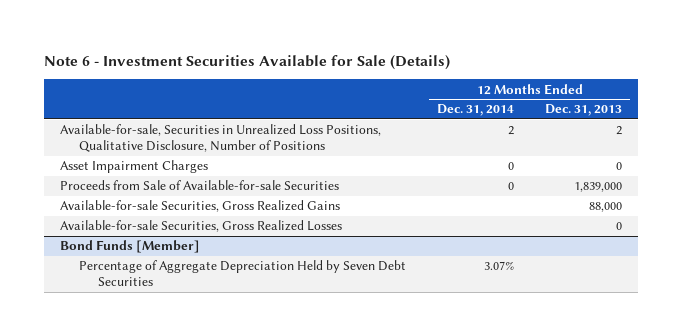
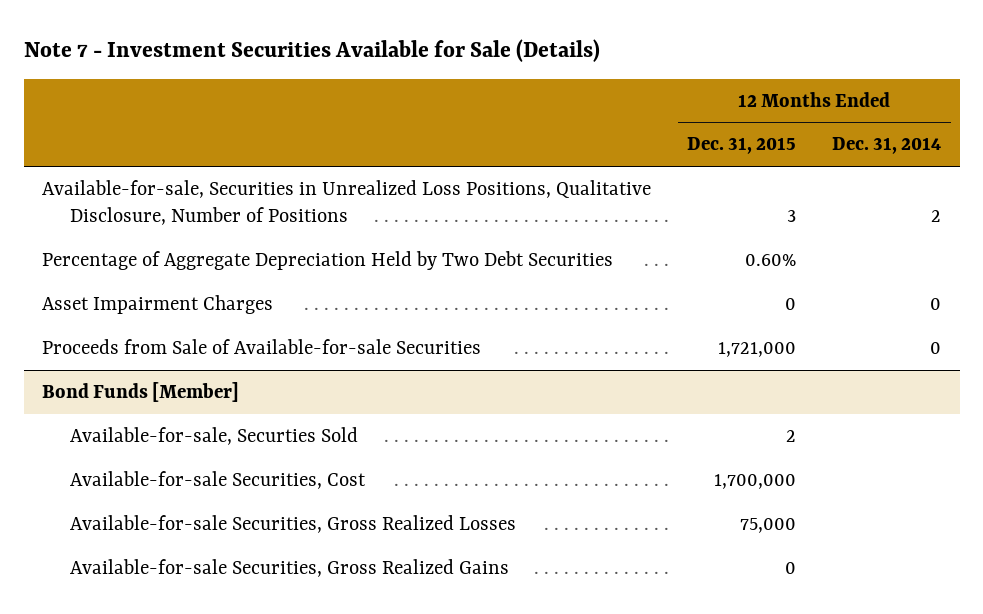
[44,54,451,70] Note 6 - Investment Securities Available for Sale (Details) -> [23,39,600,63] Note 7 - Investment Securities Available for Sale (Details)
[545,104,623,117] Dec. 31, 2013 -> none
none -> [687,137,797,155] Dec. 31, 2015
none -> [41,251,613,271] Percentage of Aggregate Depreciation Held by Two Debt Securities
[60,200,341,213] Available-for-sale Securities, Gross Realized Gains -> none
[60,220,343,233] Available-for-sale Securities, Gross Realized Losses -> none
[78,260,406,287] Percentage of Aggregate Depreciation Held by Seven Debt Securities -> none
none -> [69,427,358,446] Available-for-sale, Securties Sold
none -> [69,471,366,490] Available-for-sale Securities, Cost
none -> [69,515,516,534] Available-for-sale Securities, Gross Realized Losses
none -> [69,559,509,578] Available-for-sale Securities, Gross Realized Gains

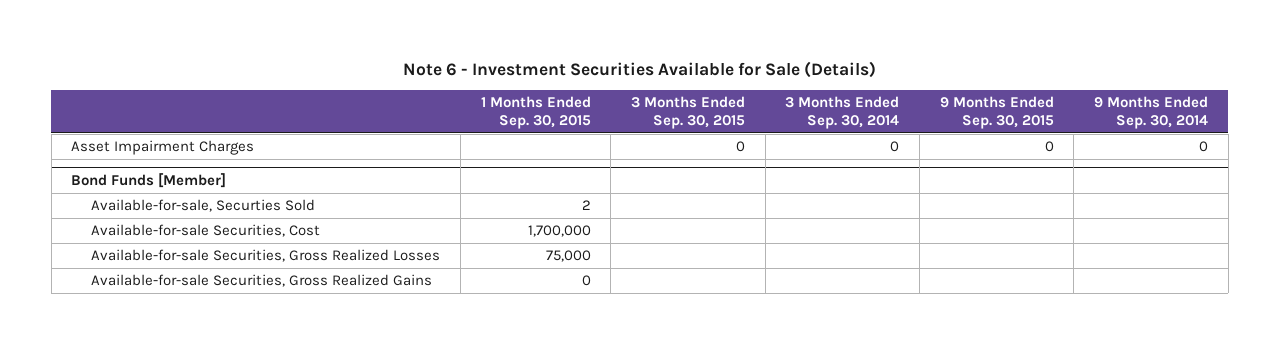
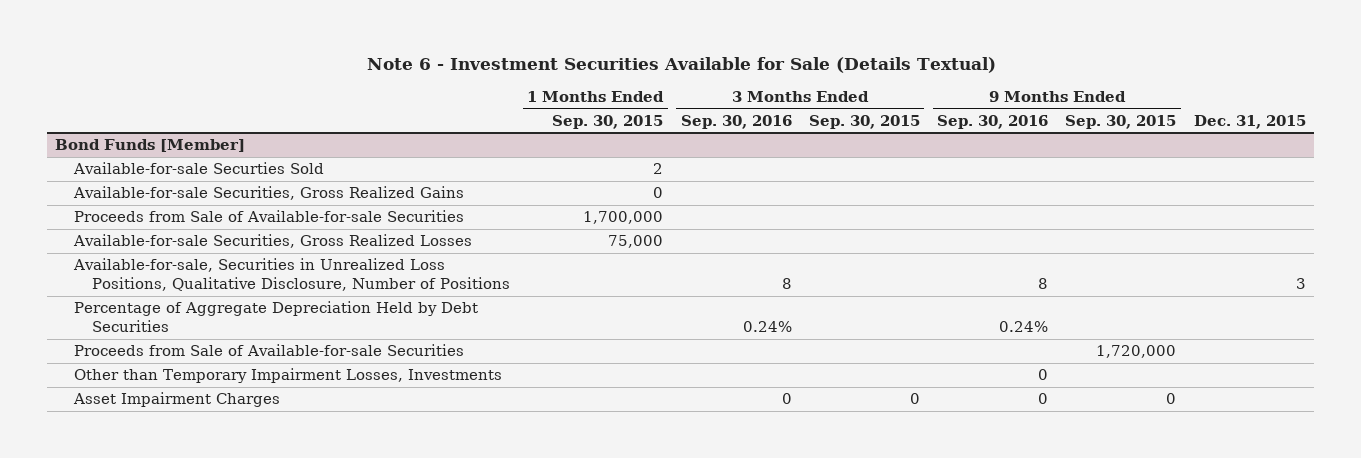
[402,60,876,78] Note 6 - Investment Securities Available for Sale (Details) -> [366,56,996,73] Note 6 - Investment Securities Available for Sale (Details Textual)
[785,96,900,130] 3 Months Ended Sep. 30, 2014 -> none
[1094,96,1209,130] 9 Months Ended Sep. 30, 2014 -> none
none -> [680,114,792,129] Sep. 30, 2016
none -> [937,114,1049,129] Sep. 30, 2016
none -> [1193,114,1306,129] Dec. 31, 2015
[71,140,255,156] Asset Impairment Charges -> none
[91,224,321,238] Available-for-sale Securities, Cost -> none
[91,199,316,213] Available-for-sale, Securties Sold -> [72,162,324,175] Available-for-sale Securties Sold
none -> [73,210,464,223] Proceeds from Sale of Available-for-sale Securities
[91,249,441,263] Available-for-sale Securities, Gross Realized Losses -> [72,234,472,249] Available-for-sale Securities, Gross Realized Losses
none -> [72,258,510,292] Available-for-sale, Securities in Unrealized Loss Positions, Qualitative Disclosure, Number of Positions
none -> [73,301,478,333] Percentage of Aggregate Depreciation Held by Debt Securities
none -> [73,344,464,357] Proceeds from Sale of Available-for-sale Securities
none -> [73,368,502,384] Other than Temporary Impairment Losses, Investments
none -> [72,392,280,408] Asset Impairment Charges

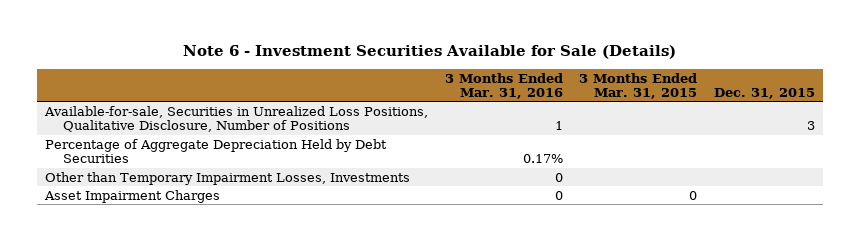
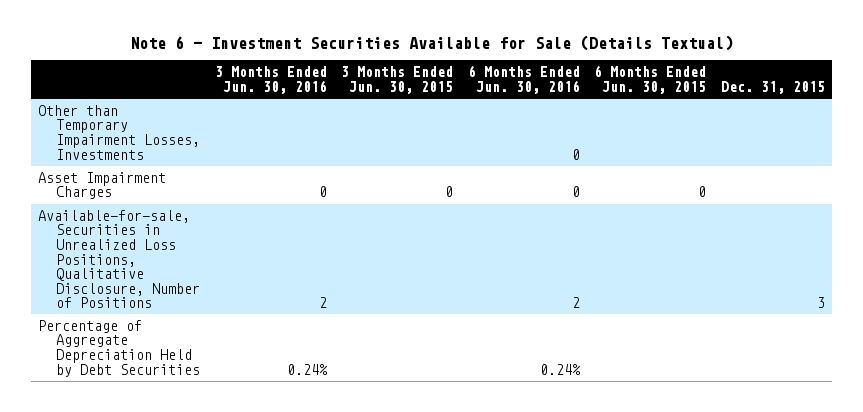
[183,45,677,60] Note 6 - Investment Securities Available for Sale (Details) -> [129,34,733,51] Note 6 - Investment Securities Available for Sale (Details Textual)
[444,72,563,99] 3 Months Ended Mar. 31, 2016 -> none
[579,72,698,99] 3 Months Ended Mar. 31, 2015 -> none
none -> [214,66,327,94] 3 Months Ended Jun. 30, 2016
none -> [341,66,454,94] 3 Months Ended Jun. 30, 2015
none -> [467,65,580,94] 6 Months Ended Jun. 30, 2016
none -> [594,65,707,94] 6 Months Ended Jun. 30, 2015
[44,105,429,133] Available-for-sale, Securities in Unrealized Loss Positions, Qualitative Disclosure, Number of Positions -> [38,209,201,309] Available-for-sale, Securities in Unrealized Loss Positions, Qualitative Disclosure, Number of Positions
[45,138,388,164] Percentage of Aggregate Depreciation Held by Debt Securities -> [38,319,201,377] Percentage of Aggregate Depreciation Held by Debt Securities

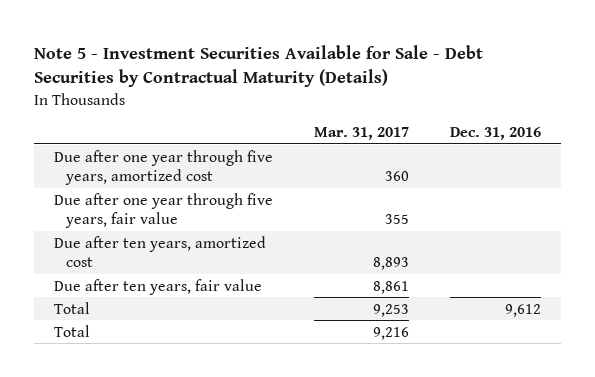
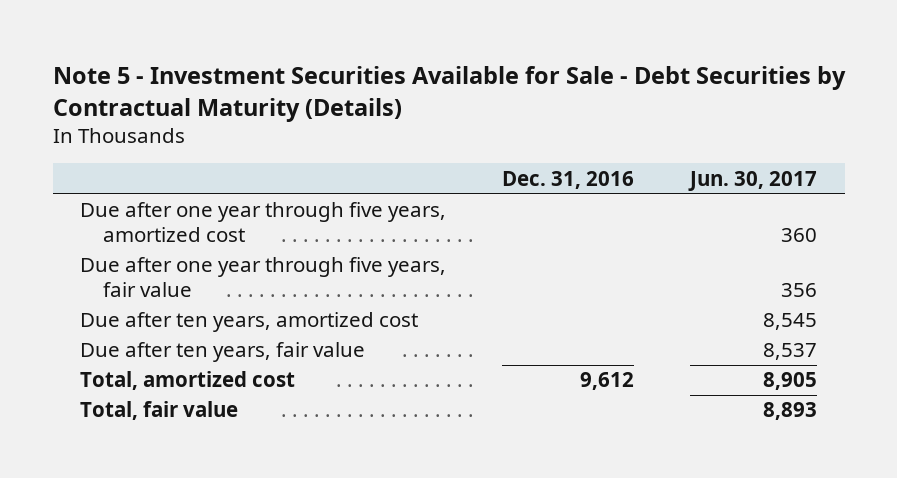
[313,126,409,140] Mar. 31, 2017 -> none
none -> [687,170,817,191] Jun. 30, 2017
[54,301,91,314] Total -> [80,371,296,391] Total, amortized cost
[54,324,91,337] Total -> [80,401,239,421] Total, fair value

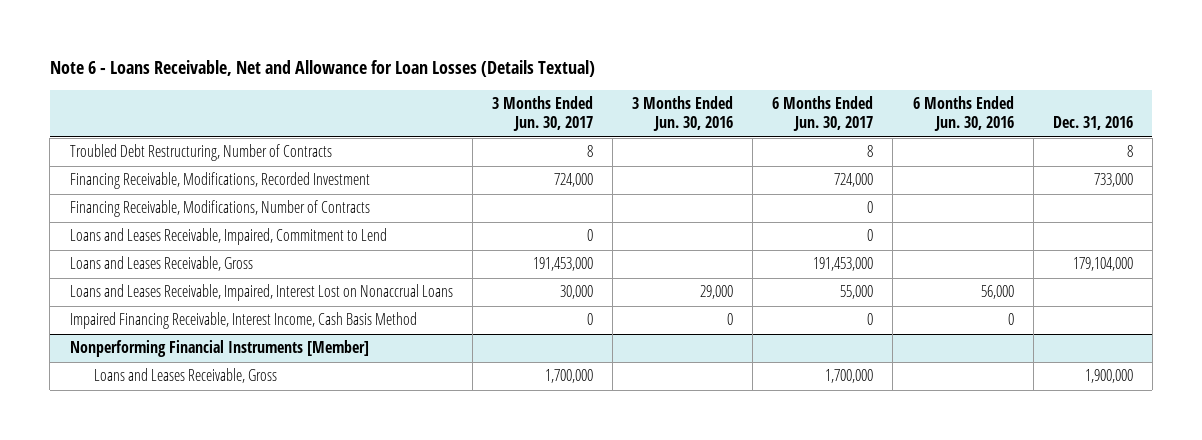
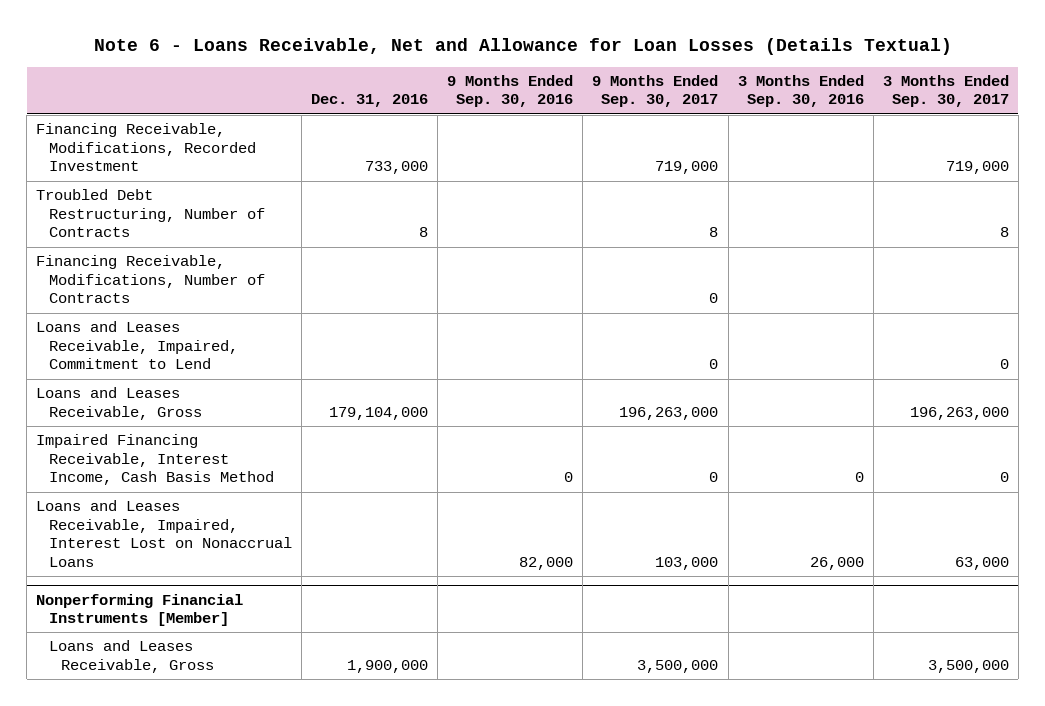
[491,96,593,132] 3 Months Ended Jun. 30, 2017 -> none
[632,96,734,132] 3 Months Ended Jun. 30, 2016 -> none
[772,96,874,132] 6 Months Ended Jun. 30, 2017 -> none
[912,96,1014,132] 6 Months Ended Jun. 30, 2016 -> none
none -> [447,74,574,108] 9 Months Ended Sep. 30, 2016
none -> [592,74,719,108] 9 Months Ended Sep. 30, 2017
none -> [737,74,864,108] 3 Months Ended Sep. 30, 2016
none -> [882,74,1009,108] 3 Months Ended Sep. 30, 2017
[69,144,332,162] Troubled Debt Restructuring, Number of Contracts -> [36,189,265,238] Troubled Debt Restructuring, Number of Contracts
[69,284,453,302] Loans and Leases Receivable, Impaired, Interest Lost on Nonaccrual Loans -> [36,500,292,567] Loans and Leases Receivable, Impaired, Interest Lost on Nonaccrual Loans

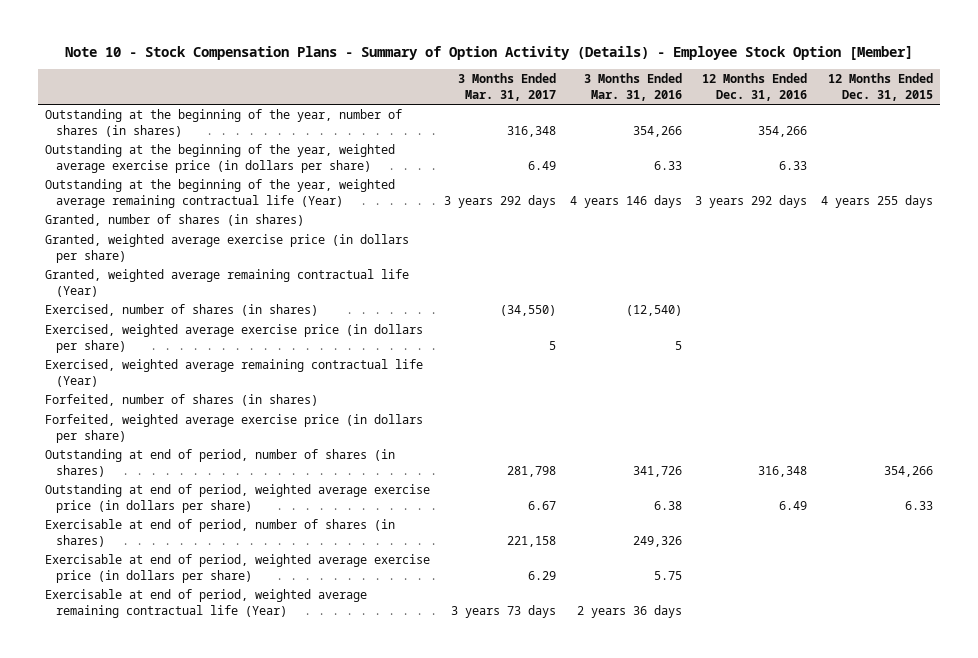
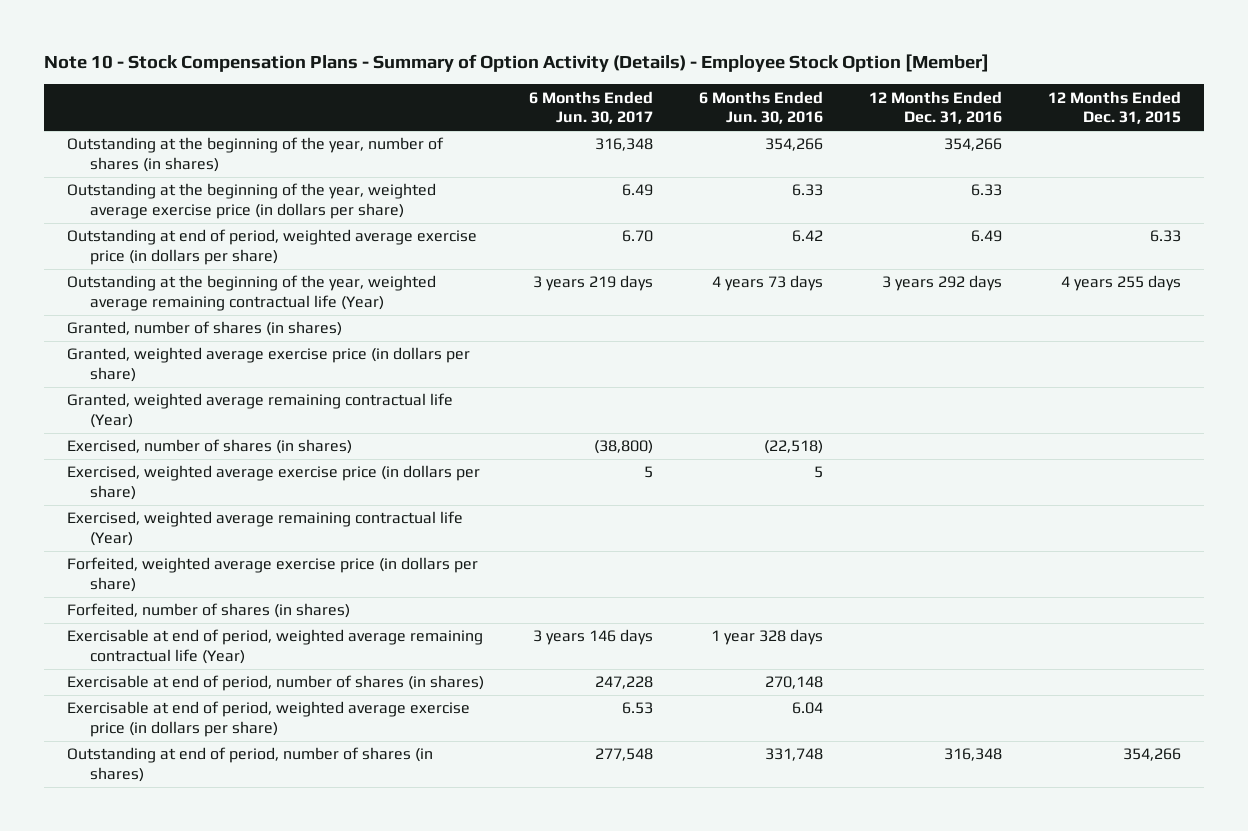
[457,73,556,102] 3 Months Ended Mar. 31, 2017 -> none
[583,73,682,102] 3 Months Ended Mar. 31, 2016 -> none
none -> [529,90,654,125] 6 Months Ended Jun. 30, 2017
none -> [699,90,824,125] 6 Months Ended Jun. 30, 2016
[45,484,431,513] Outstanding at end of period, weighted average exercise price (in dollars per share) -> [66,229,477,266] Outstanding at end of period, weighted average exercise price (in dollars per share)
[45,394,319,407] Forfeited, number of shares (in shares) -> [66,603,350,619] Forfeited, number of shares (in shares)
[45,589,368,618] Exercisable at end of period, weighted average remaining contractual life (Year) -> [66,629,483,665] Exercisable at end of period, weighted average remaining contractual life (Year)
[45,449,396,477] Outstanding at end of period, number of shares (in shares) -> [66,747,433,783] Outstanding at end of period, number of shares (in shares)

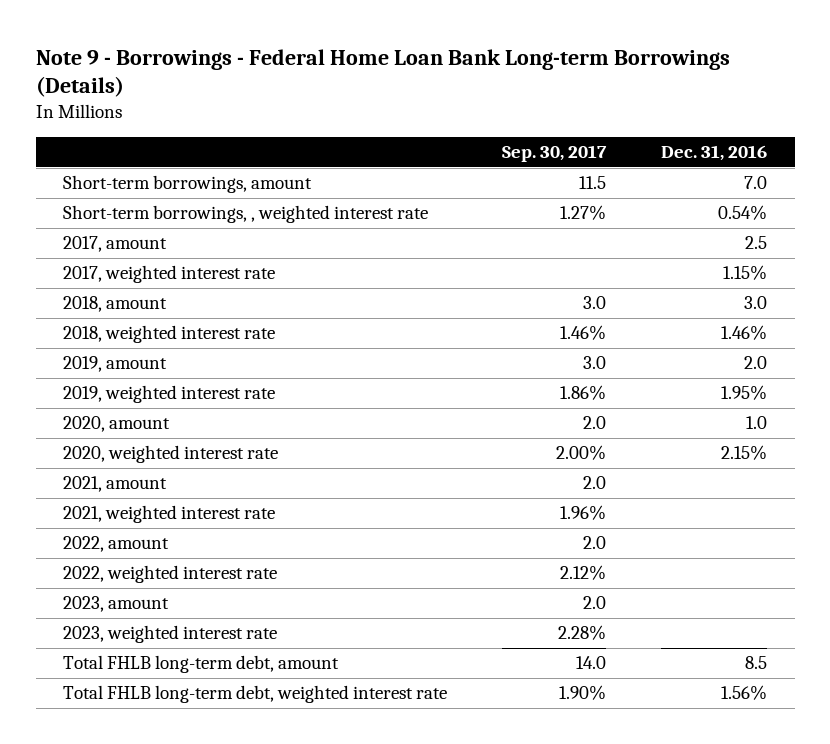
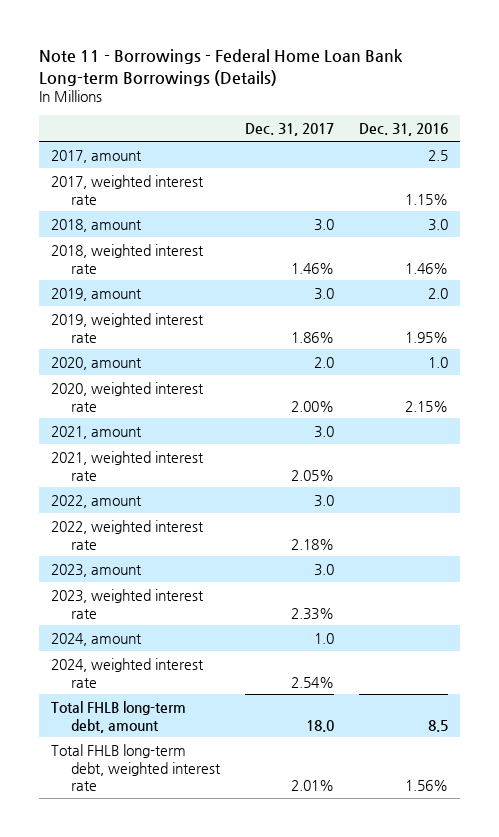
[35,48,730,98] Note 9 - Borrowings - Federal Home Loan Bank Long-term Borrowings (Details) -> [39,48,404,86] Note 11 - Borrowings - Federal Home Loan Bank Long-term Borrowings (Details)
[502,145,608,163] Sep. 30, 2017 -> none
none -> [244,123,334,137] Dec. 31, 2017
[63,175,313,194] Short-term borrowings, amount -> none
[63,205,429,224] Short-term borrowings, , weighted interest rate -> none
none -> [51,632,143,646] 2024, amount
none -> [51,657,205,688] 2024, weighted interest rate

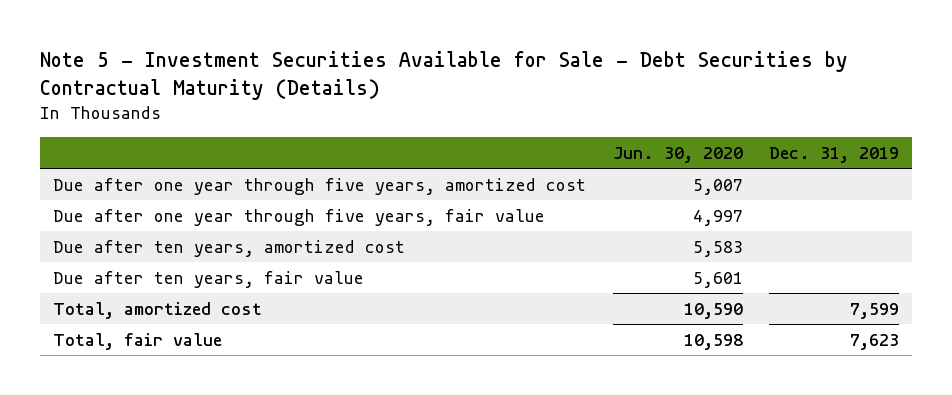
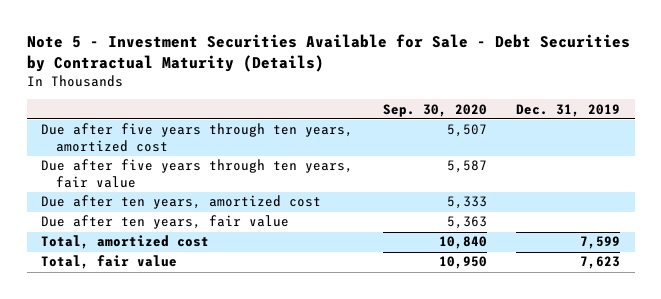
[612,146,743,163] Jun. 30, 2020 -> none
none -> [382,103,487,117] Sep. 30, 2020
[52,177,586,195] Due after one year through five years, amortized cost -> [41,123,354,152] Due after five years through ten years, amortized cost
[52,208,545,226] Due after one year through five years, fair value -> [41,159,354,188] Due after five years through ten years, fair value

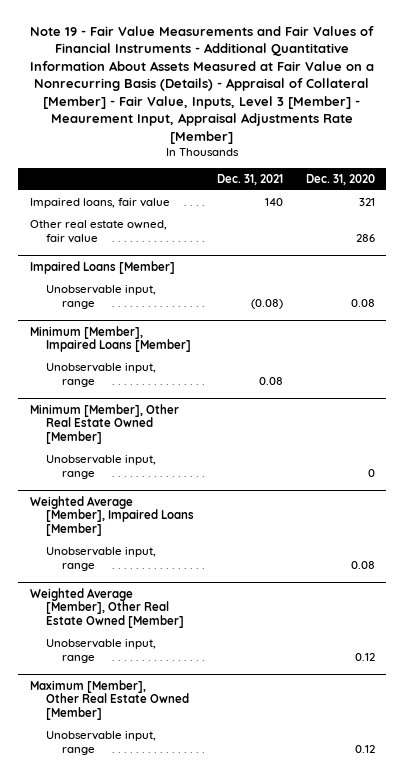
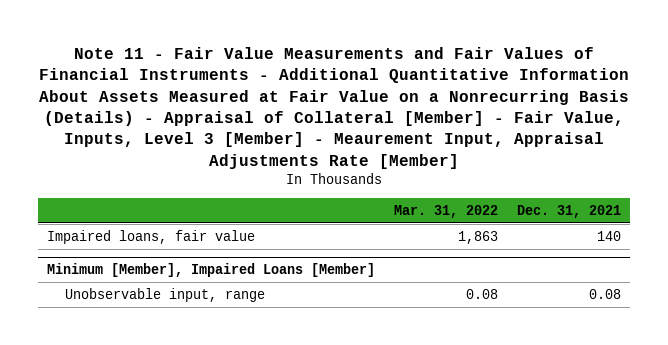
[30,25,375,145] Note 19 - Fair Value Measurements and Fair Values of Financial Instruments - Additional Quantitative Information About Assets Measured at Fair Value on a Nonrecurring Basis (Details) - Appraisal of Collateral [Member] - Fair Value, Inputs, Level 3 [Member] - Meaurement Input, Appraisal Adjustments Rate [Member] -> [38,47,629,169] Note 11 - Fair Value Measurements and Fair Values of Financial Instruments - Additional Quantitative Information About Assets Measured at Fair Value on a Nonrecurring Basis (Details) - Appraisal of Collateral [Member] - Fair Value, Inputs, Level 3 [Member] - Meaurement Input, Appraisal Adjustments Rate [Member]
[305,173,375,185] Dec. 31, 2020 -> none
none -> [393,204,498,218] Mar. 31, 2022
[29,220,167,243] Other real estate owned, fair value -> none
[29,260,175,274] Impaired Loans [Member] -> none
[45,285,156,309] Unobservable input, range -> none
[29,403,179,444] Minimum [Member], Other Real Estate Owned [Member] -> none
[45,455,156,479] Unobservable input, range -> none
[29,495,194,536] Weighted Average [Member], Impaired Loans [Member] -> none
[45,547,156,571] Unobservable input, range -> none
[29,587,184,628] Weighted Average [Member], Other Real Estate Owned [Member] -> none
[45,639,156,663] Unobservable input, range -> none
[29,679,189,720] Maximum [Member], Other Real Estate Owned [Member] -> none
[45,731,156,755] Unobservable input, range -> none

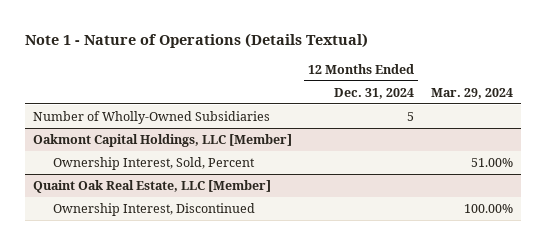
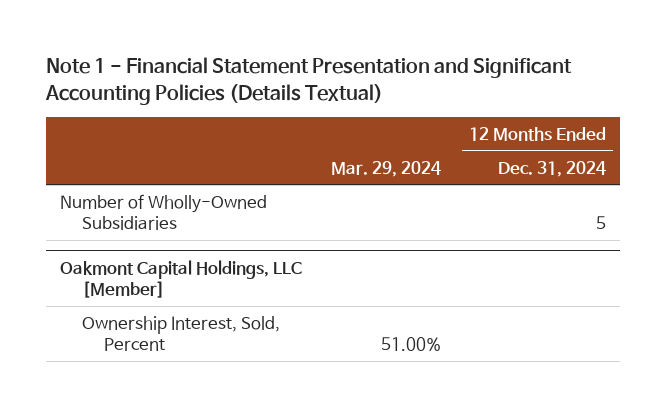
[24,32,368,48] Note 1 - Nature of Operations (Details Textual) -> [45,56,573,105] Note 1 - Financial Statement Presentation and Significant Accounting Policies (Details Textual)
[33,180,272,194] Quaint Oak Real Estate, LLC [Member] -> none
[52,203,255,217] Ownership Interest, Discontinued -> none

